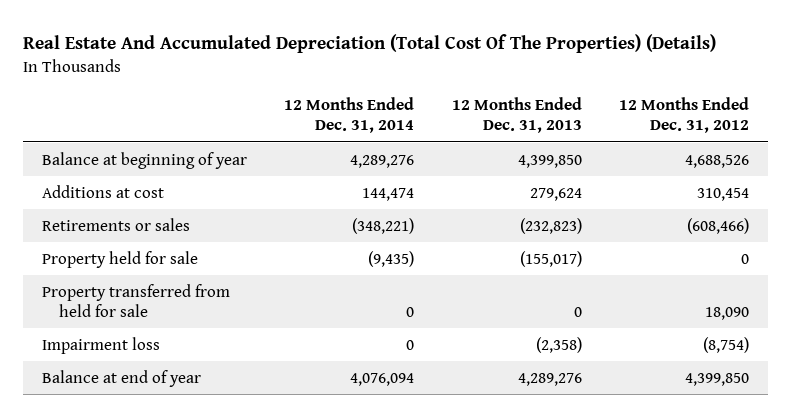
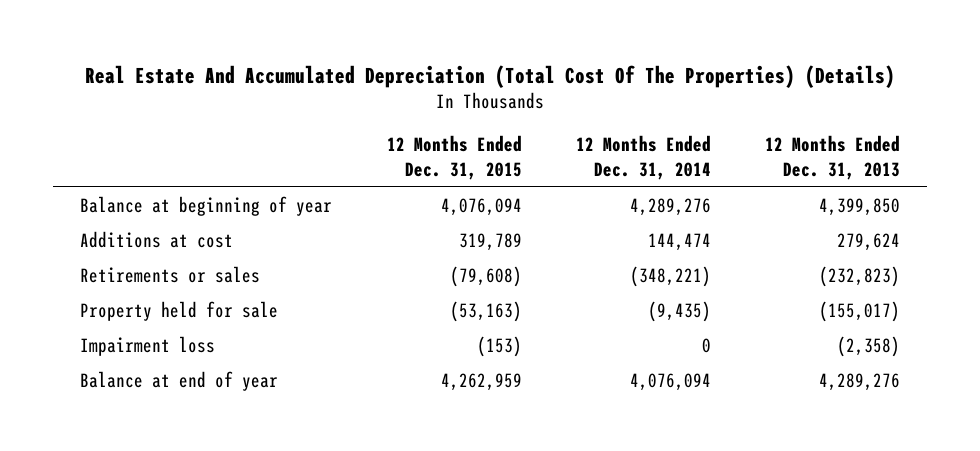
[619,97,750,134] 12 Months Ended Dec. 31, 2012 -> none
none -> [386,135,522,180] 12 Months Ended Dec. 31, 2015
[42,283,231,317] Property transferred from held for sale -> none

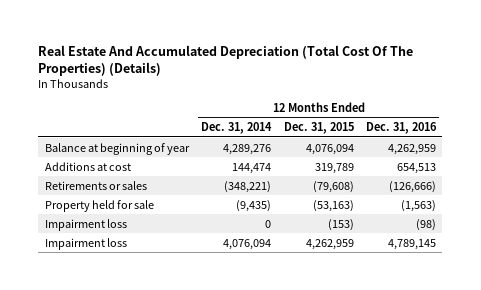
[764,135,900,180] 12 Months Ended Dec. 31, 2013 -> none
none -> [365,122,437,135] Dec. 31, 2016
[80,371,279,392] Balance at end of year -> [44,237,127,250] Impairment loss

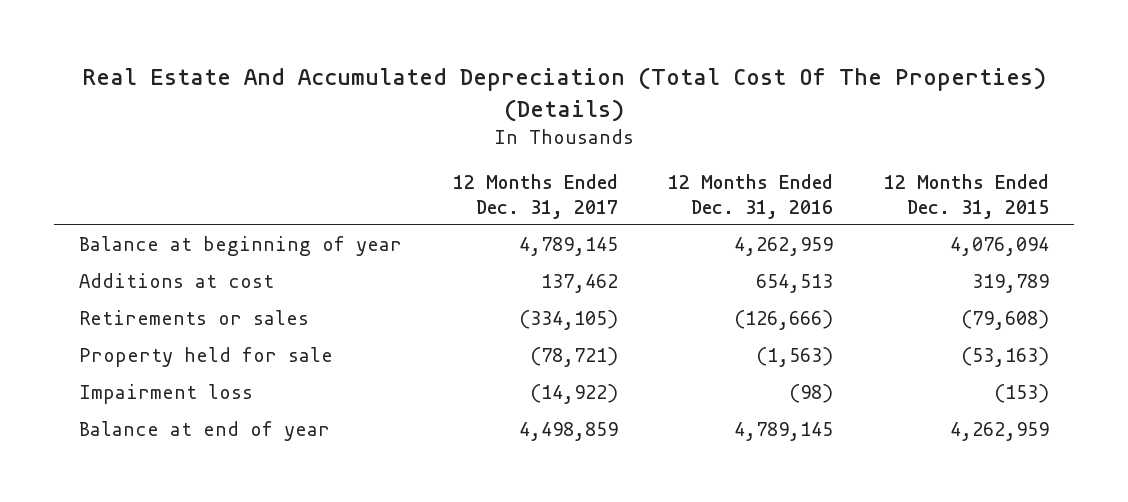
[201,122,273,135] Dec. 31, 2014 -> none
none -> [452,174,618,219] 12 Months Ended Dec. 31, 2017
[44,237,127,250] Impairment loss -> [79,421,331,442] Balance at end of year

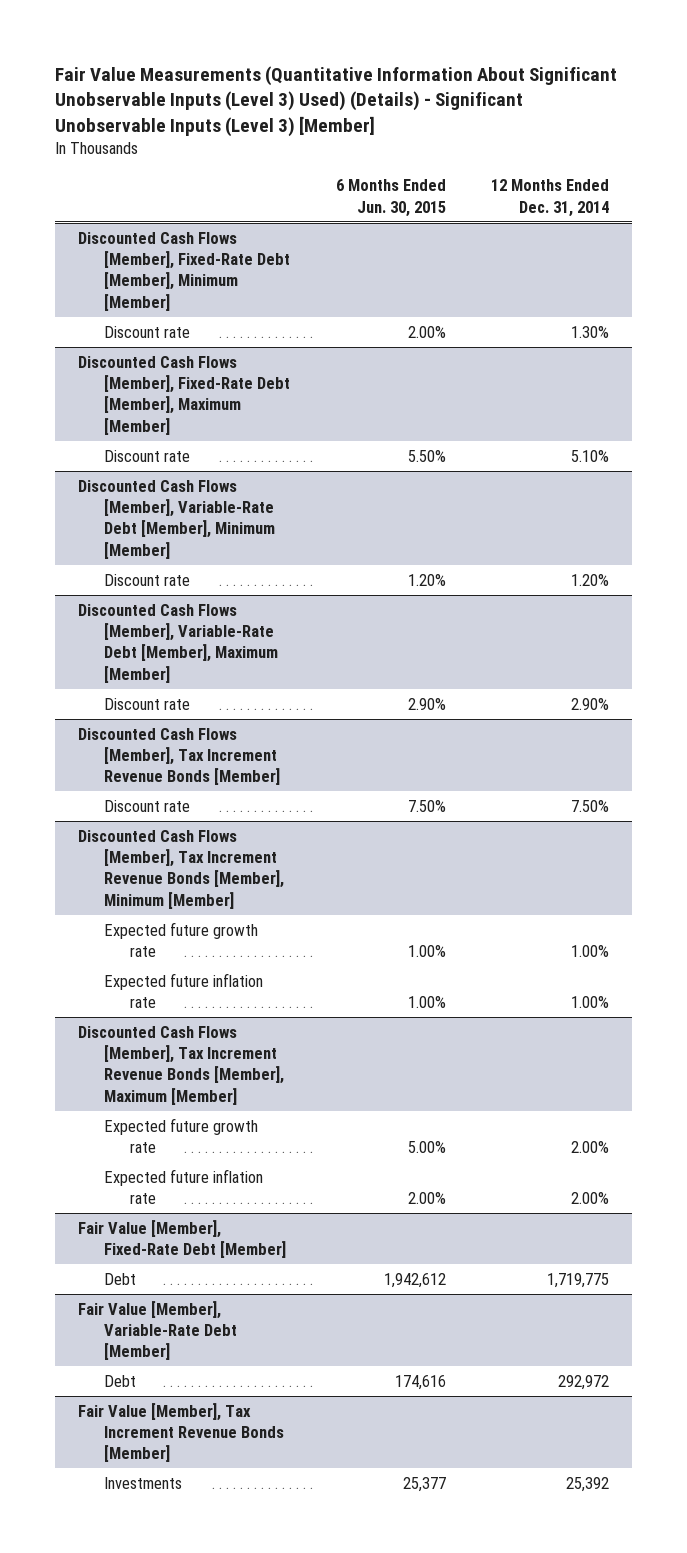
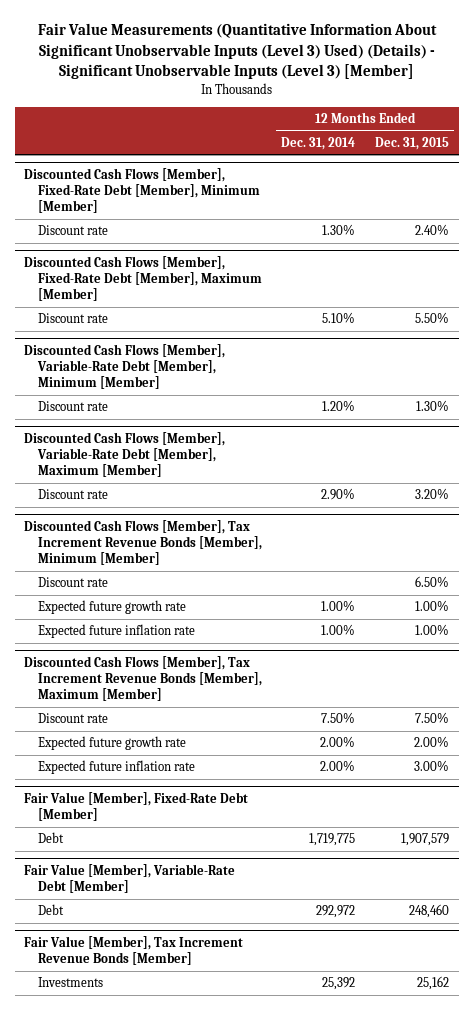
[335,179,446,217] 6 Months Ended Jun. 30, 2015 -> none
none -> [374,136,449,150] Dec. 31, 2015
[77,727,281,786] Discounted Cash Flows [Member], Tax Increment Revenue Bonds [Member] -> none
[104,799,191,812] Discount rate -> none
none -> [37,577,108,588] Discount rate
none -> [37,713,108,724] Discount rate

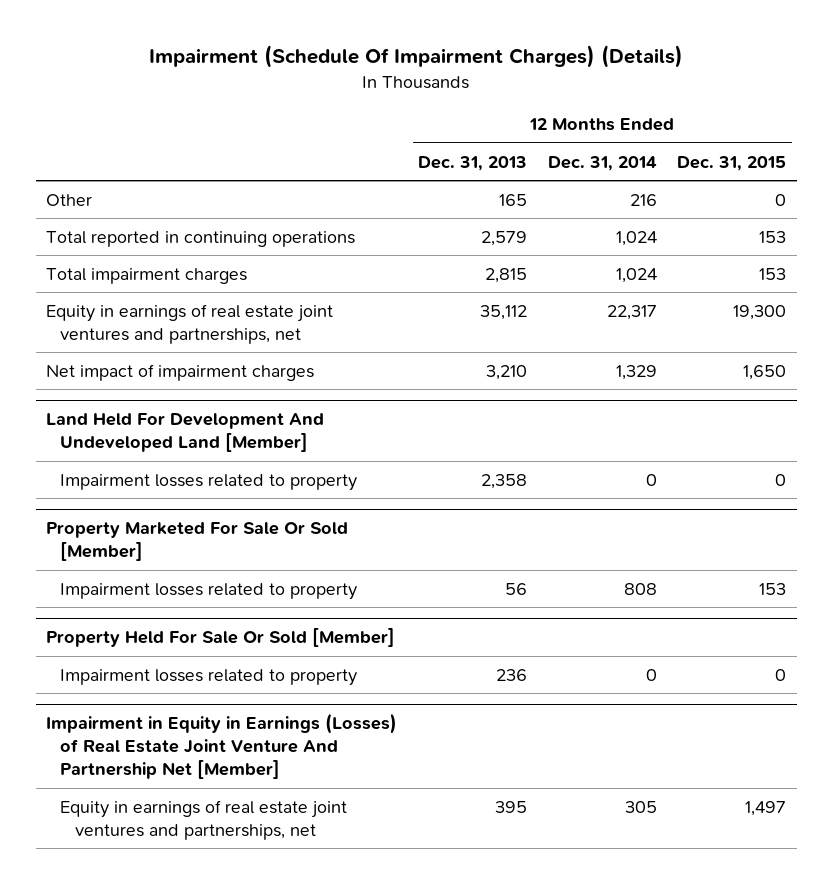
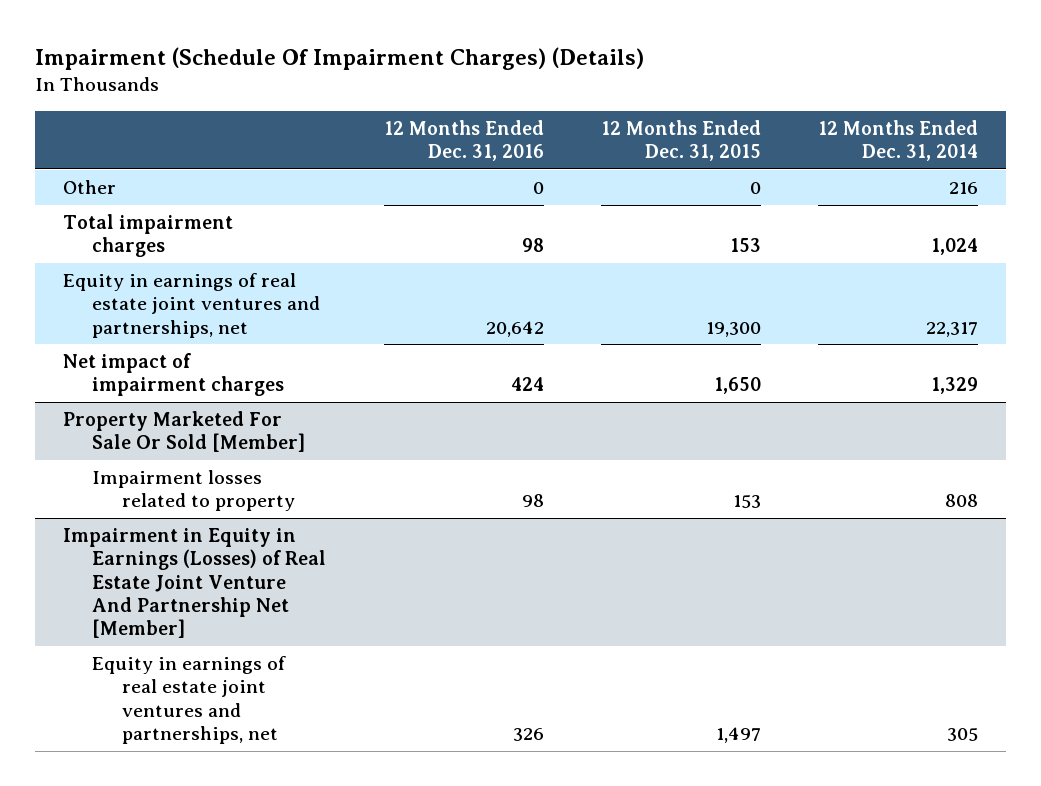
[417,155,527,171] Dec. 31, 2013 -> none
none -> [383,119,544,162] 12 Months Ended Dec. 31, 2016
[46,230,356,247] Total reported in continuing operations -> none
[46,413,325,453] Land Held For Development And Undeveloped Land [Member] -> none
[60,473,358,491] Impairment losses related to property -> none
[46,628,396,648] Property Held For Sale Or Sold [Member] -> none
[60,668,358,686] Impairment losses related to property -> none

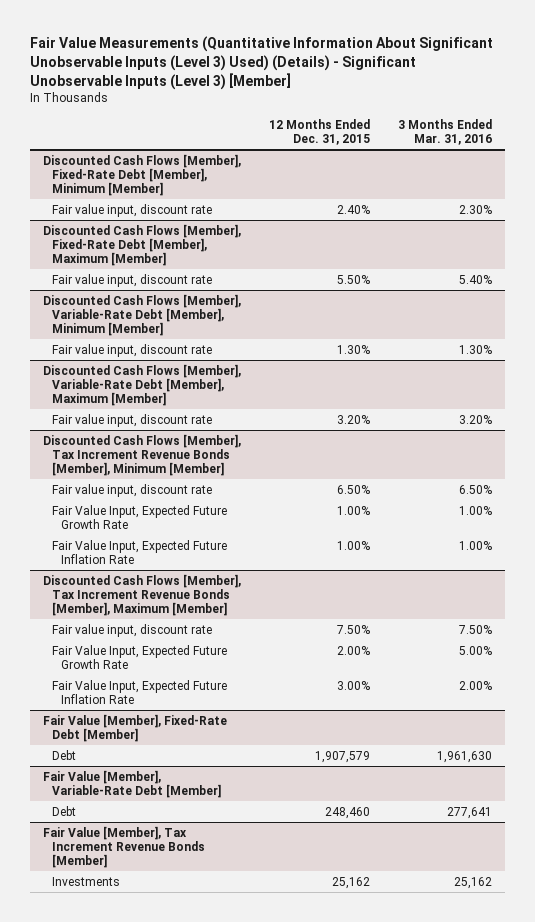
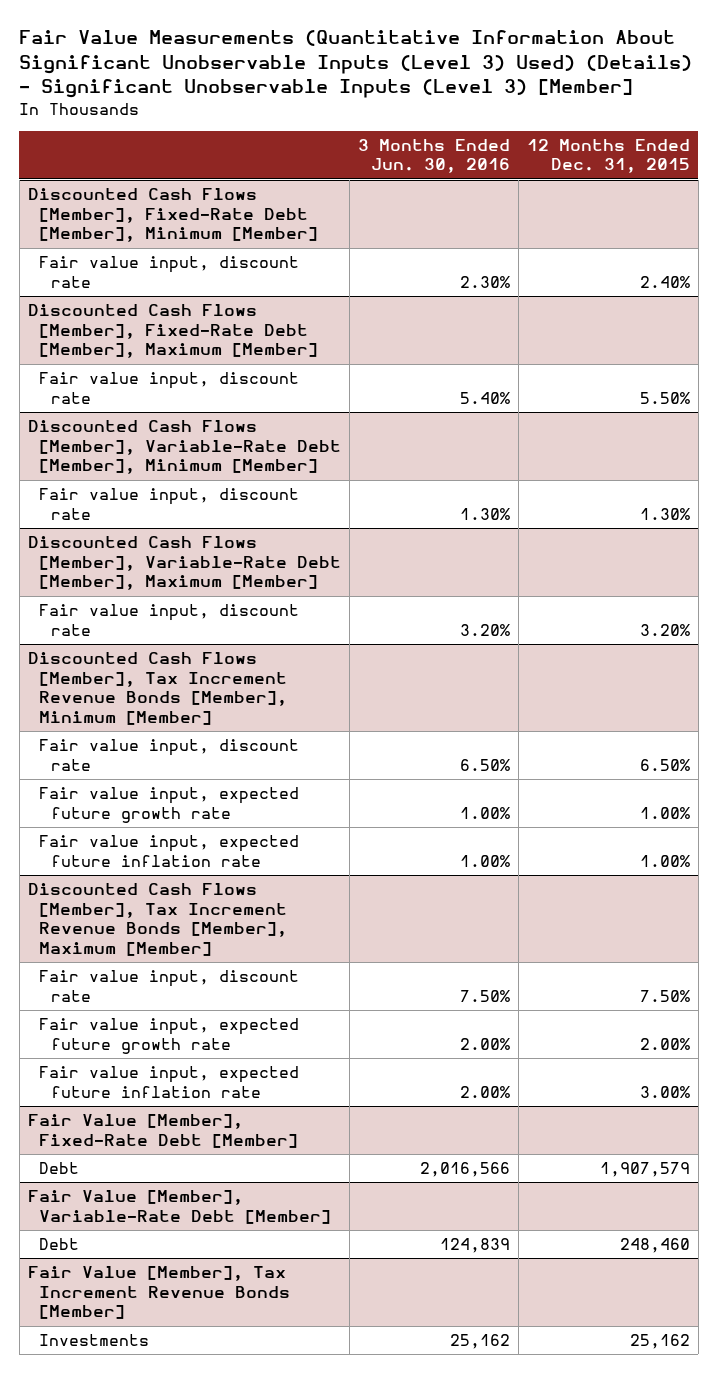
[397,118,492,146] 3 Months Ended Mar. 31, 2016 -> none
none -> [358,138,511,174] 3 Months Ended Jun. 30, 2016
[52,504,228,530] Fair Value Input, Expected Future Growth Rate -> [39,787,300,823] Fair value input, expected future growth rate
[52,539,228,565] Fair Value Input, Expected Future Inflation Rate -> [39,835,300,867] Fair value input, expected future inflation rate
[52,644,228,670] Fair Value Input, Expected Future Growth Rate -> [39,1018,300,1054] Fair value input, expected future growth rate
[52,679,228,705] Fair Value Input, Expected Future Inflation Rate -> [39,1066,300,1098] Fair value input, expected future inflation rate

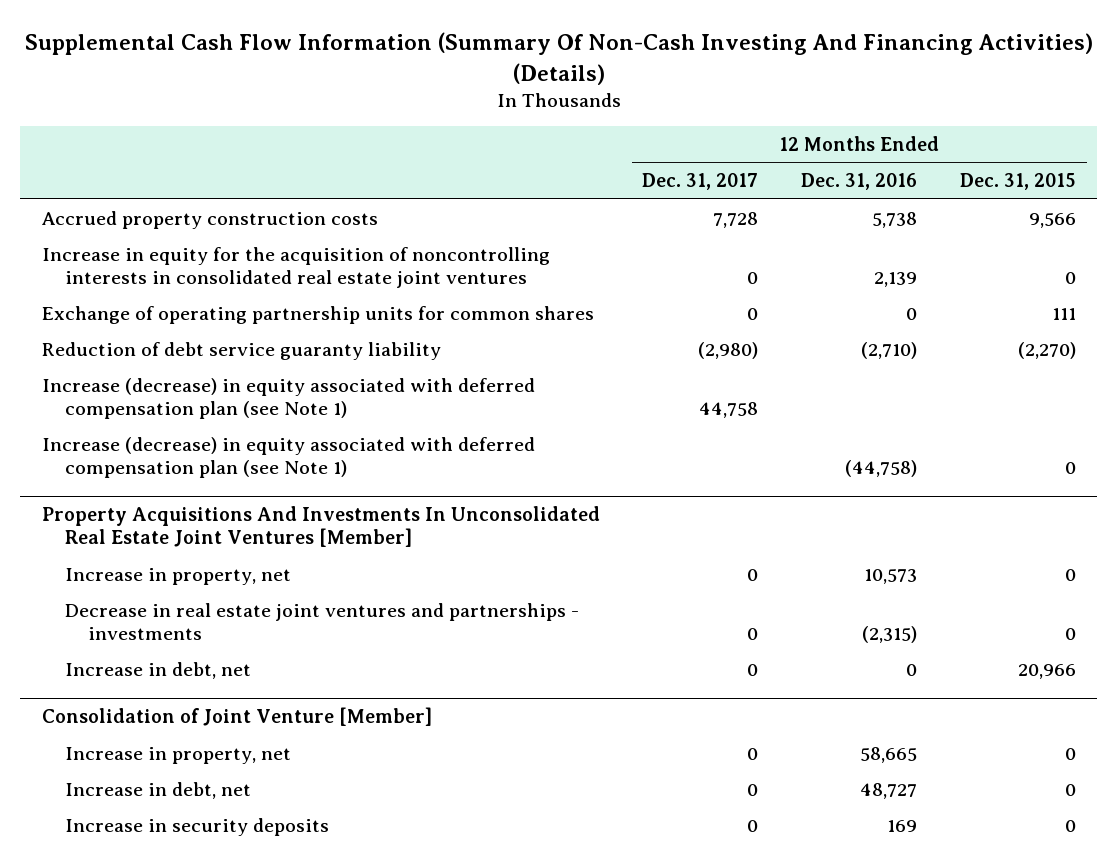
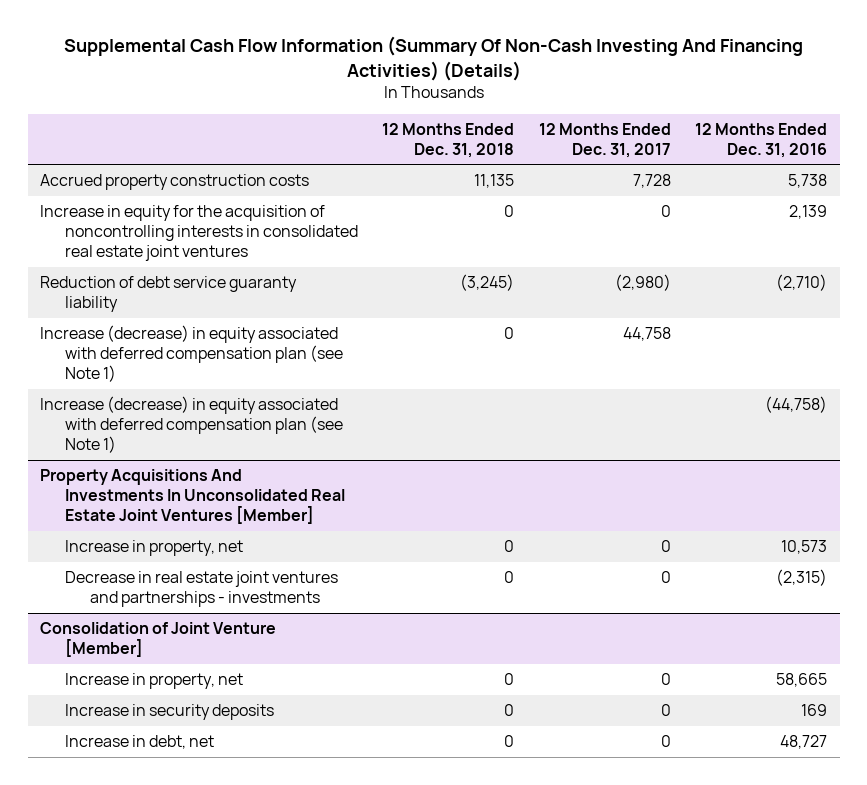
[959,173,1076,191] Dec. 31, 2015 -> none
none -> [382,122,515,158] 12 Months Ended Dec. 31, 2018
[41,305,594,324] Exchange of operating partnership units for common shares -> none
[64,661,251,679] Increase in debt, net -> none
[64,781,251,799] Increase in debt, net -> [65,735,215,750] Increase in debt, net

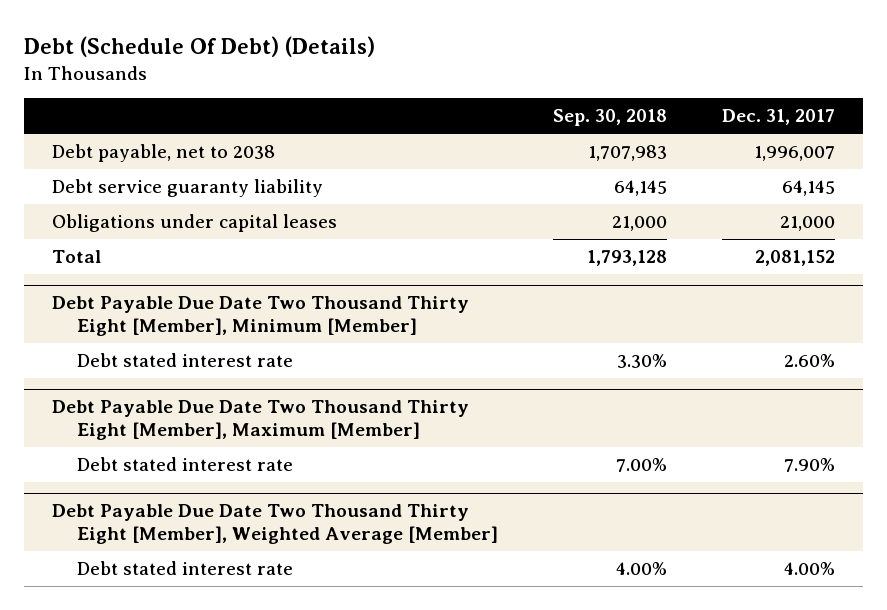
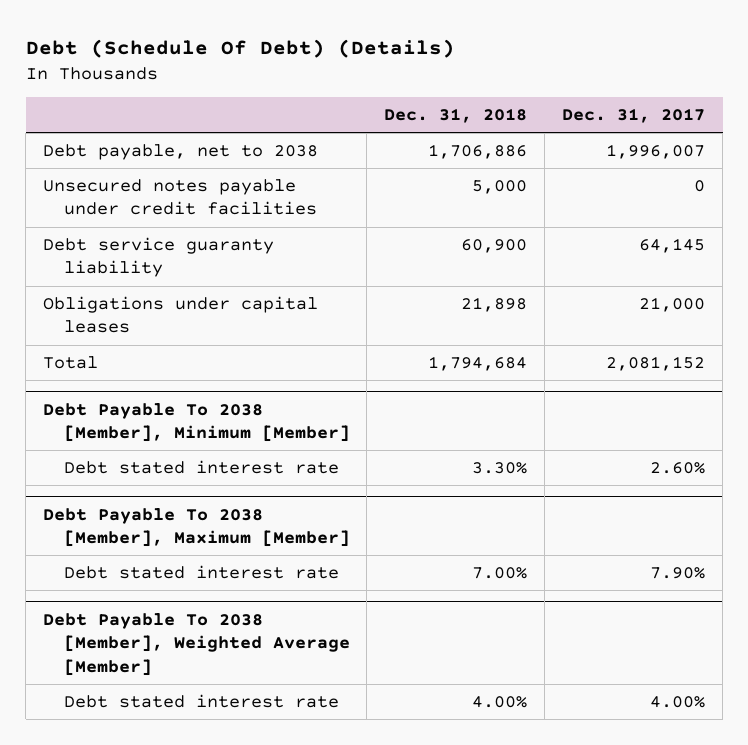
[553,109,668,127] Sep. 30, 2018 -> none
none -> [384,108,528,124] Dec. 31, 2018
none -> [42,179,317,216] Unsecured notes payable under credit facilities
[52,296,470,337] Debt Payable Due Date Two Thousand Thirty Eight [Member], Minimum [Member] -> none
none -> [42,402,350,443] Debt Payable To 2038 [Member], Minimum [Member]
[52,400,470,441] Debt Payable Due Date Two Thousand Thirty Eight [Member], Maximum [Member] -> none
none -> [42,507,350,548] Debt Payable To 2038 [Member], Maximum [Member]
[52,504,499,545] Debt Payable Due Date Two Thousand Thirty Eight [Member], Weighted Average [Member] -> none
none -> [42,612,350,676] Debt Payable To 2038 [Member], Weighted Average [Member]

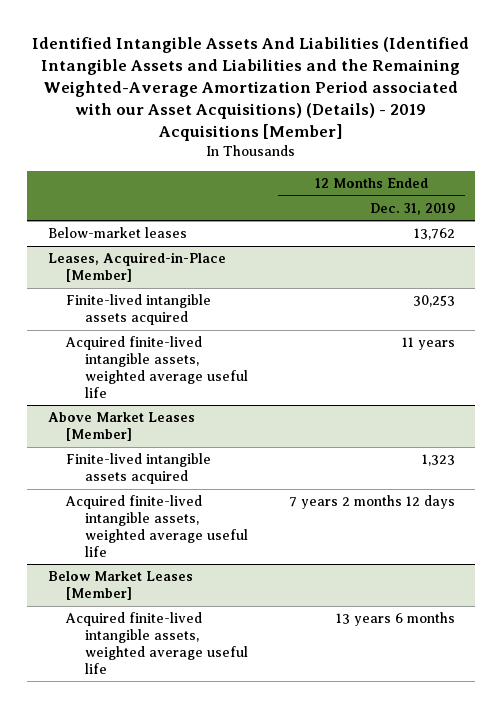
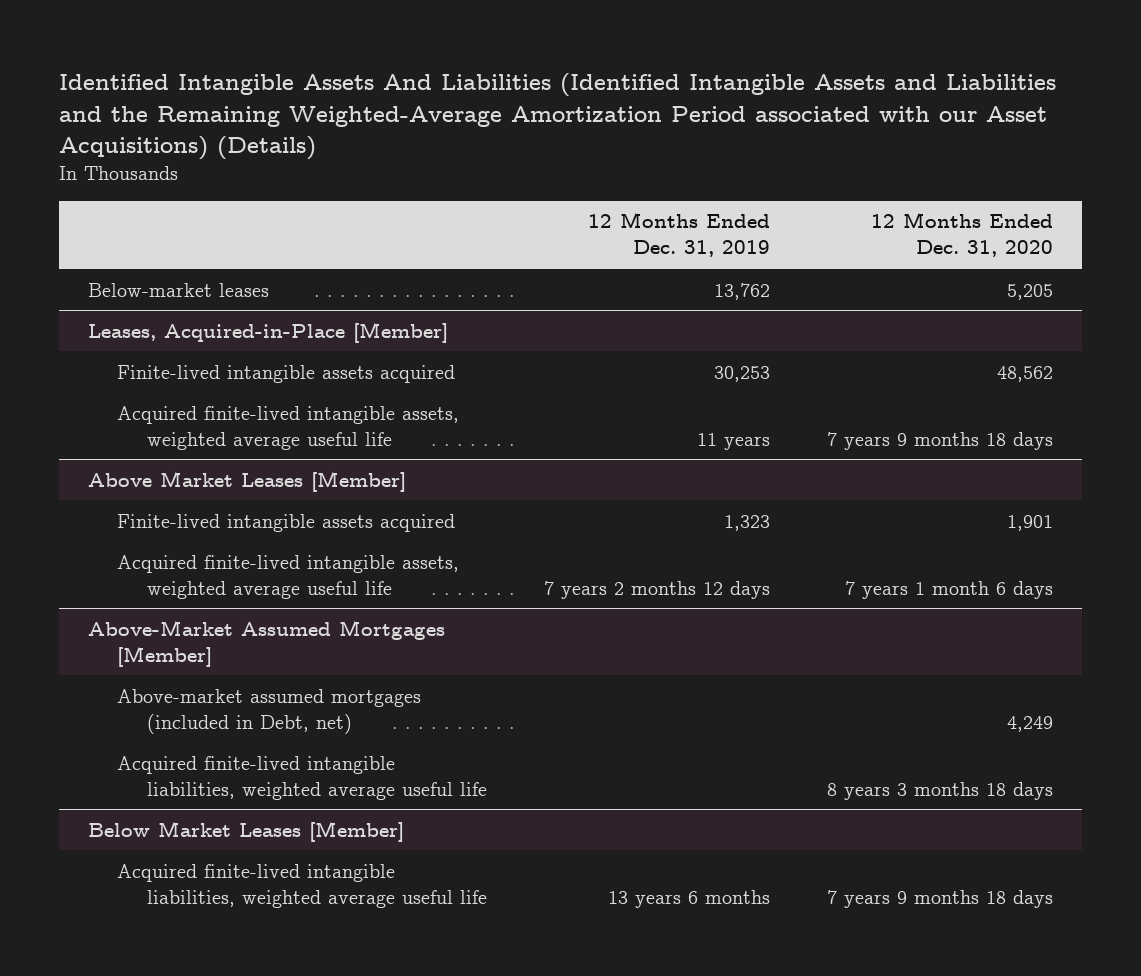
[32,37,470,142] Identified Intangible Assets And Liabilities (Identified Intangible Assets and Liabilities and the Remaining Weighted-Average Amortization Period associated with our Asset Acquisitions) (Details) - 2019 Acquisitions [Member] -> [59,73,1057,161] Identified Intangible Assets And Liabilities (Identified Intangible Assets and Liabilities and the Remaining Weighted-Average Amortization Period associated with our Asset Acquisitions) (Details)
none -> [871,212,1054,258] 12 Months Ended Dec. 31, 2020
none -> [87,619,445,667] Above-Market Assumed Mortgages [Member]
none -> [117,688,422,734] Above-market assumed mortgages (included in Debt, net)
none -> [117,755,487,800] Acquired finite-lived intangible liabilities, weighted average useful life
[65,612,248,674] Acquired finite-lived intangible assets, weighted average useful life -> [117,863,487,908] Acquired finite-lived intangible liabilities, weighted average useful life

